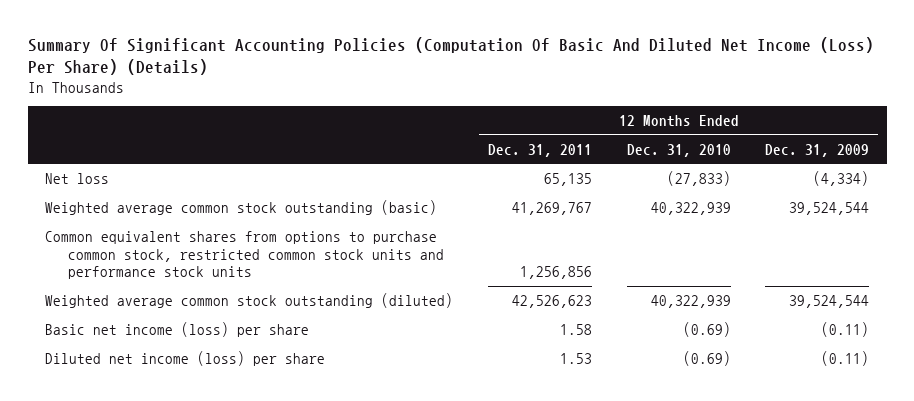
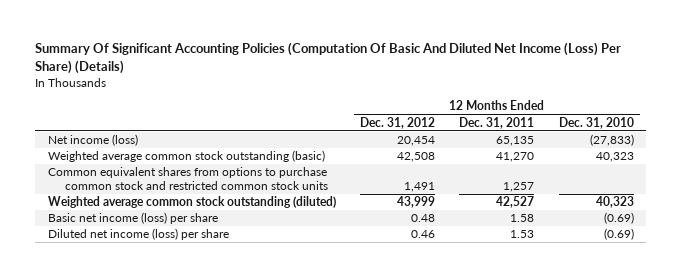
[765,143,870,157] Dec. 31, 2009 -> none
none -> [359,116,435,129] Dec. 31, 2012
[44,172,109,184] Net loss -> [47,134,138,147] Net income (loss)
[511,201,592,215] 41,269,767 -> [496,152,535,163] 41,270
[650,201,731,215] 40,322,939 -> [595,152,634,163] 40,323
[44,230,444,280] Common equivalent shares from options to purchase common stock, restricted common stock units and performance stock units -> [47,167,328,190] Common equivalent shares from options to purchase common stock and restricted common stock units
[519,266,592,280] 1,256,856 -> [503,181,535,192] 1,257
[511,294,592,308] 42,526,623 -> [496,196,535,209] 42,527
[650,294,731,308] 40,322,939 -> [595,196,634,209] 40,323

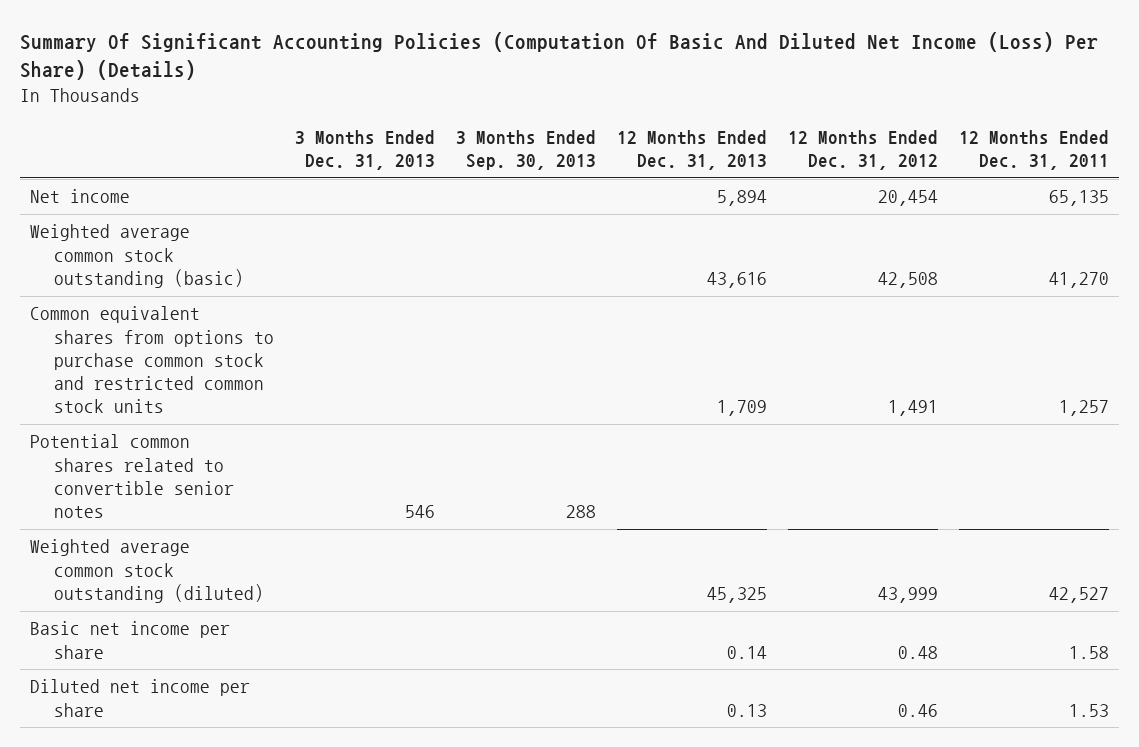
[558,116,634,129] Dec. 31, 2010 -> none
none -> [294,129,435,171] 3 Months Ended Dec. 31, 2013
none -> [455,129,596,171] 3 Months Ended Sep. 30, 2013
none -> [616,129,767,171] 12 Months Ended Dec. 31, 2013
[47,134,138,147] Net income (loss) -> [29,189,130,204] Net income
none -> [29,434,234,518] Potential common shares related to convertible senior notes
[47,212,218,225] Basic net income (loss) per share -> [29,621,230,659] Basic net income per share
[47,228,229,241] Diluted net income (loss) per share -> [29,679,250,717] Diluted net income per share

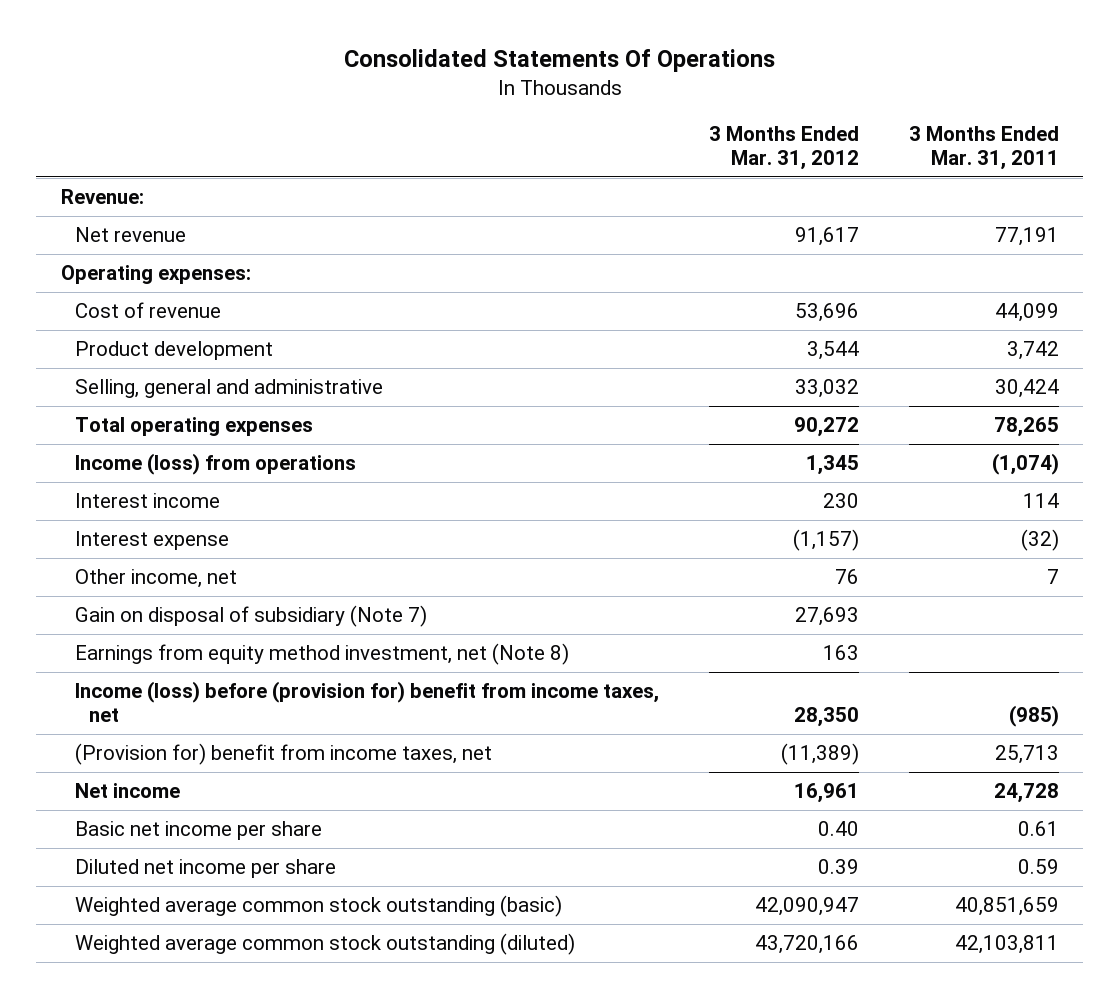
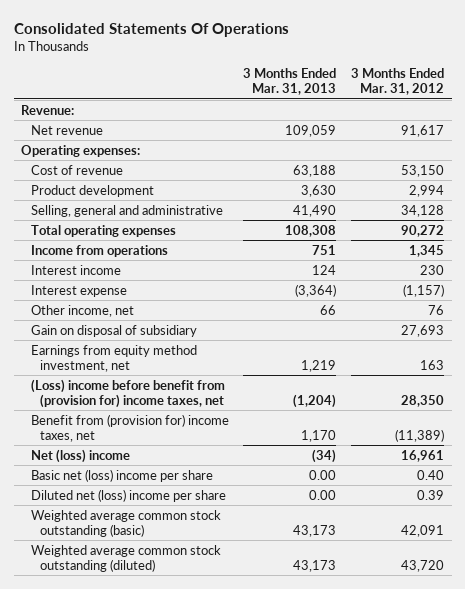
[908,125,1059,171] 3 Months Ended Mar. 31, 2011 -> none
none -> [243,68,337,96] 3 Months Ended Mar. 31, 2013
[794,302,859,322] 53,696 -> [401,164,445,177] 53,150
[806,340,859,360] 3,544 -> [409,184,445,197] 2,994
[794,378,859,398] 33,032 -> [401,204,445,217] 34,128
[75,452,357,475] Income (loss) from operations -> [30,244,168,257] Income from operations
[75,604,428,627] Gain on disposal of subsidiary (Note 7) -> [30,324,197,337] Gain on disposal of subsidiary
[75,642,570,665] Earnings from equity method investment, net (Note 8) -> [30,344,197,372] Earnings from equity method investment, net
[75,680,660,723] Income (loss) before (provision for) benefit from income taxes, net -> [30,378,225,408] (Loss) income before benefit from (provision for) income taxes, net
[75,742,493,765] (Provision for) benefit from income taxes, net -> [30,413,229,442] Benefit from (provision for) income taxes, net
[75,782,181,798] Net income -> [30,448,130,463] Net (loss) income
[75,820,323,840] Basic net income per share -> [30,468,213,482] Basic net (loss) income per share
[75,858,337,878] Diluted net income per share -> [30,488,226,502] Diluted net (loss) income per share
[754,896,859,916] 42,090,947 -> [401,524,445,537] 42,091
[754,934,859,954] 43,720,166 -> [401,559,445,572] 43,720

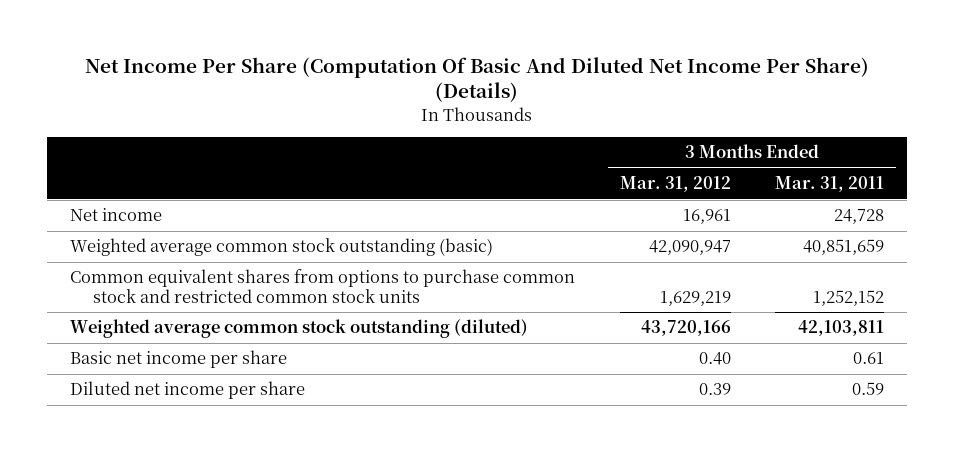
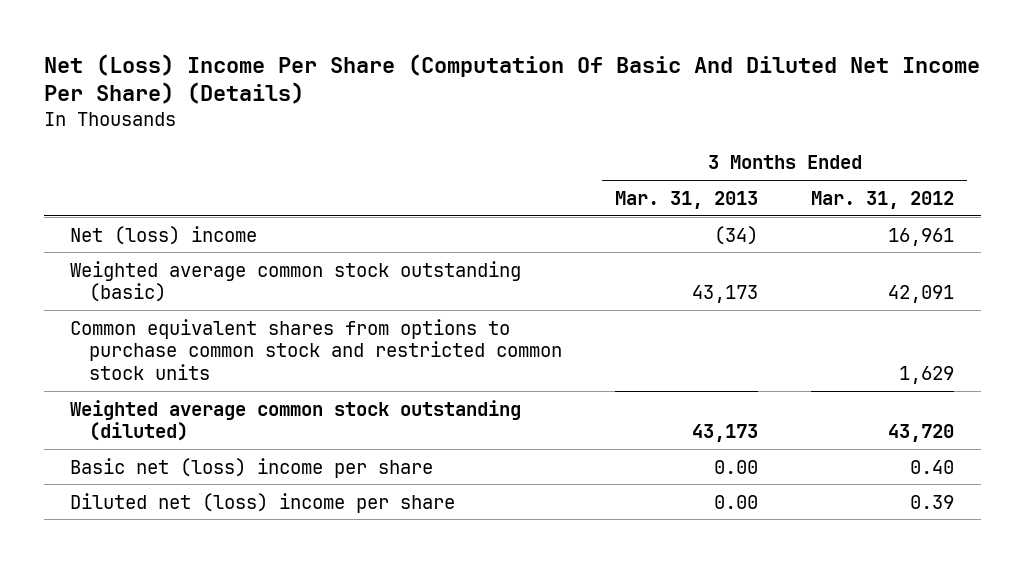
[85,56,870,103] Net Income Per Share (Computation Of Basic And Diluted Net Income Per Share) (Details) -> [43,53,980,105] Net (Loss) Income Per Share (Computation Of Basic And Diluted Net Income Per Share) (Details)
[775,176,885,193] Mar. 31, 2011 -> none
none -> [615,190,759,209] Mar. 31, 2013
[69,208,162,222] Net income -> [70,225,258,245] Net (loss) income
[648,240,731,256] 42,090,947 -> [888,285,955,304] 42,091
[659,290,731,306] 1,629,219 -> [899,365,955,384] 1,629
[640,320,731,337] 43,720,166 -> [888,424,955,443] 43,720
[69,350,287,369] Basic net income per share -> [70,457,434,478] Basic net (loss) income per share
[69,381,305,400] Diluted net income per share -> [70,492,456,513] Diluted net (loss) income per share

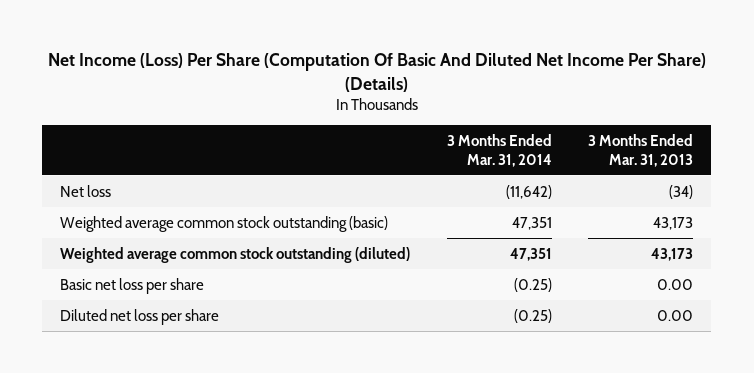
[43,53,980,105] Net (Loss) Income Per Share (Computation Of Basic And Diluted Net Income Per Share) (Details) -> [47,52,706,92] Net Income (Loss) Per Share (Computation Of Basic And Diluted Net Income Per Share) (Details)
[811,190,955,209] Mar. 31, 2012 -> none
none -> [446,134,552,167] 3 Months Ended Mar. 31, 2014
[70,225,258,245] Net (loss) income -> [60,184,112,197] Net loss
[70,318,563,380] Common equivalent shares from options to purchase common stock and restricted common stock units -> none
[70,457,434,478] Basic net (loss) income per share -> [60,277,205,294] Basic net loss per share
[70,492,456,513] Diluted net (loss) income per share -> [60,308,220,325] Diluted net loss per share

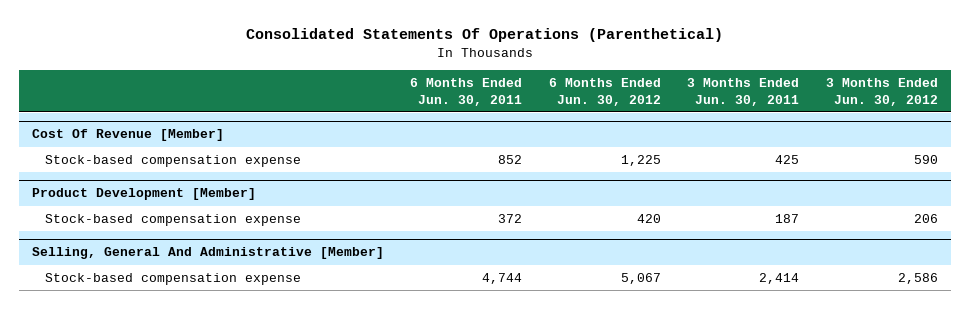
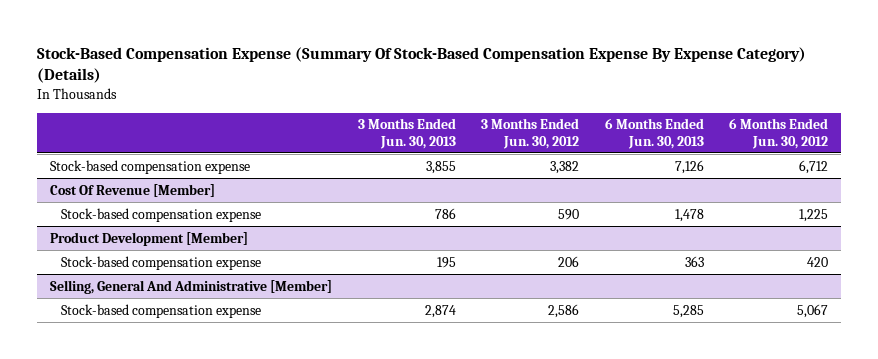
[245,28,723,43] Consolidated Statements Of Operations (Parenthetical) -> [37,46,807,84] Stock-Based Compensation Expense (Summary Of Stock-Based Compensation Expense By Expense Category) (Details)
[410,77,523,106] 6 Months Ended Jun. 30, 2011 -> none
[687,77,800,106] 3 Months Ended Jun. 30, 2011 -> none
none -> [357,118,456,149] 3 Months Ended Jun. 30, 2013
none -> [604,118,704,149] 6 Months Ended Jun. 30, 2013
none -> [50,159,251,174] Stock-based compensation expense

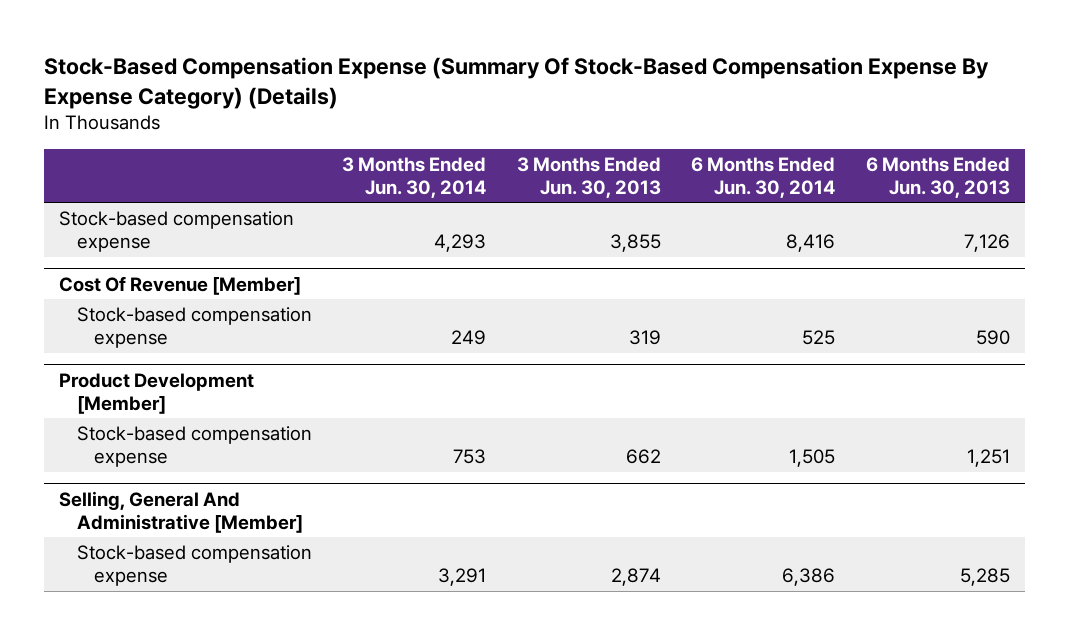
[481,118,580,149] 3 Months Ended Jun. 30, 2012 -> none
[728,118,828,149] 6 Months Ended Jun. 30, 2012 -> none
none -> [342,156,487,198] 3 Months Ended Jun. 30, 2014
none -> [691,156,836,198] 6 Months Ended Jun. 30, 2014
[434,207,456,219] 786 -> [628,330,661,346] 319
[674,208,704,222] 1,478 -> [976,330,1011,346] 590
[436,256,456,268] 195 -> [625,449,661,465] 662
[684,255,704,267] 363 -> [967,449,1011,468] 1,251

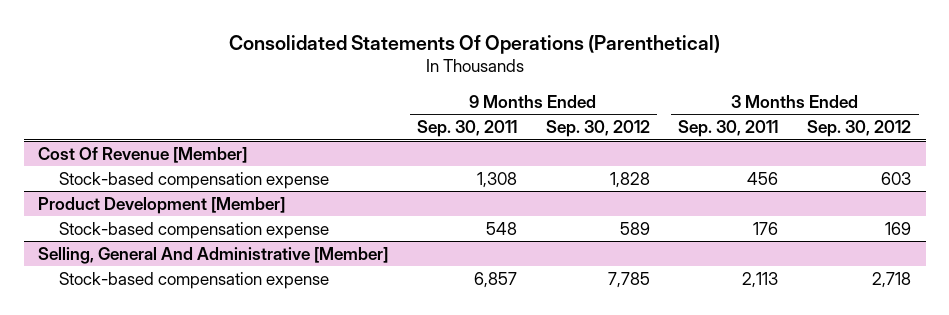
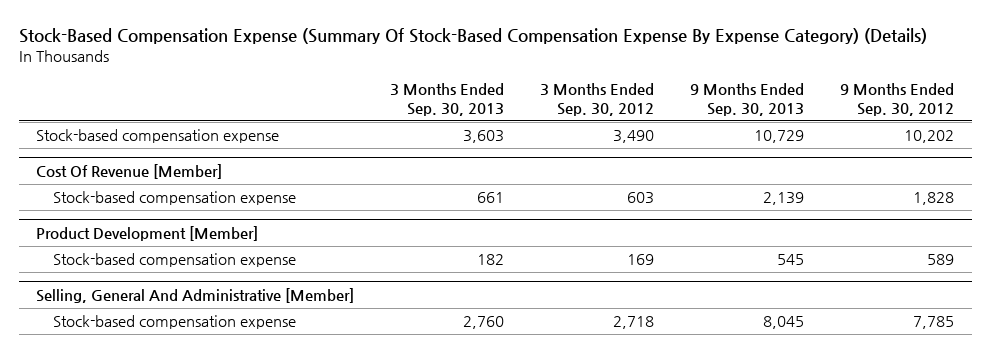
[228,34,720,54] Consolidated Statements Of Operations (Parenthetical) -> [18,28,927,45] Stock-Based Compensation Expense (Summary Of Stock-Based Compensation Expense By Expense Category) (Details)
[416,120,517,138] Sep. 30, 2011 -> none
[678,120,779,138] Sep. 30, 2011 -> none
none -> [390,83,505,116] 3 Months Ended Sep. 30, 2013
none -> [689,83,804,116] 9 Months Ended Sep. 30, 2013
none -> [36,129,280,144] Stock-based compensation expense

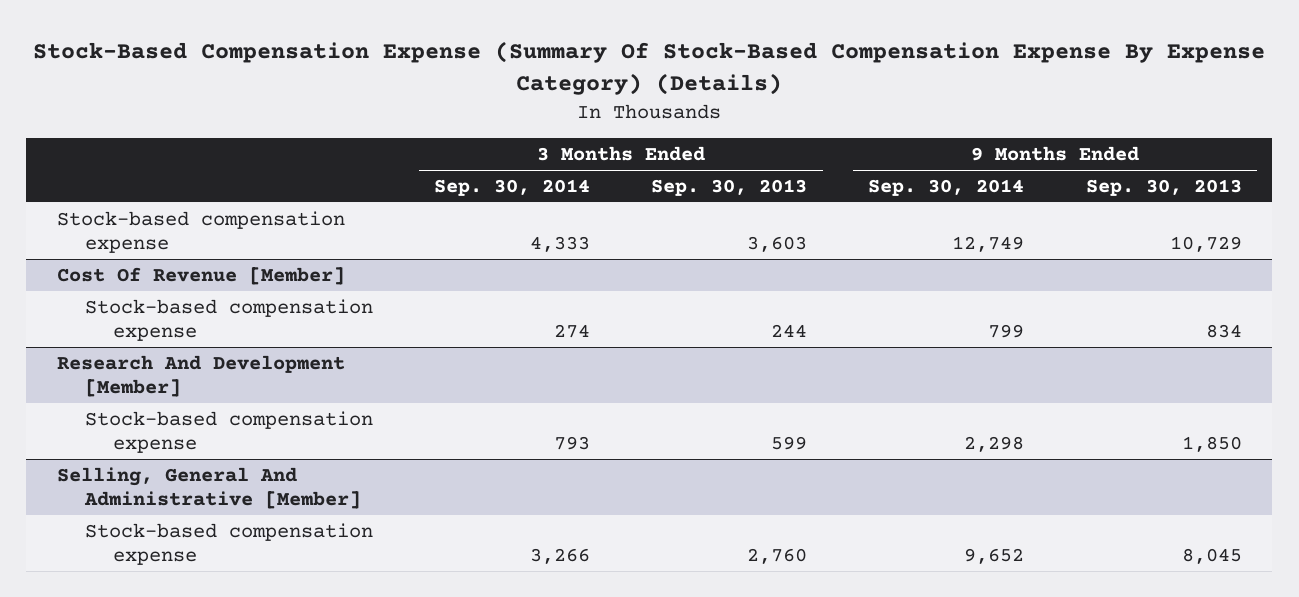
[540,83,655,116] 3 Months Ended Sep. 30, 2012 -> none
[839,83,954,116] 9 Months Ended Sep. 30, 2012 -> none
none -> [434,178,591,196] Sep. 30, 2014
none -> [868,178,1025,196] Sep. 30, 2014
[36,225,259,241] Product Development [Member] -> none
[477,192,505,204] 661 -> [771,323,808,337] 244
[762,192,804,206] 2,139 -> [1205,323,1242,338] 834
none -> [57,354,346,397] Research And Development [Member]
[477,254,505,266] 182 -> [771,435,808,450] 599
[776,254,804,266] 545 -> [1181,435,1242,452] 1,850

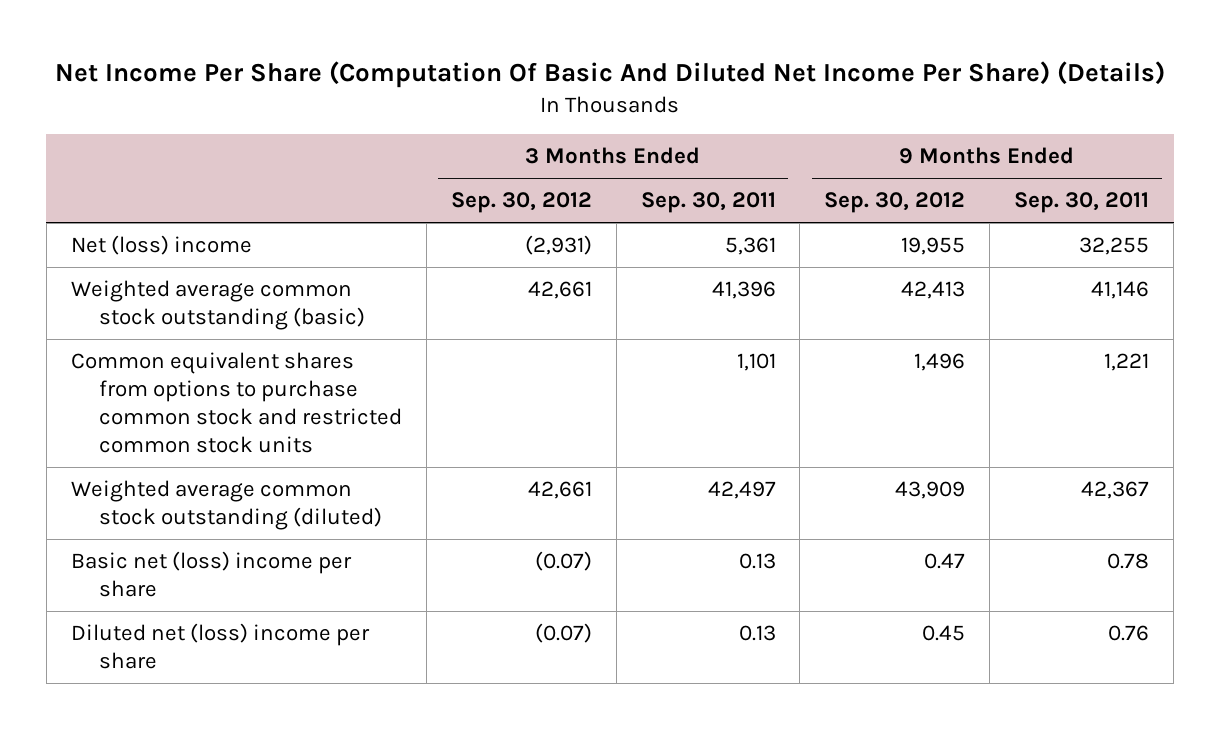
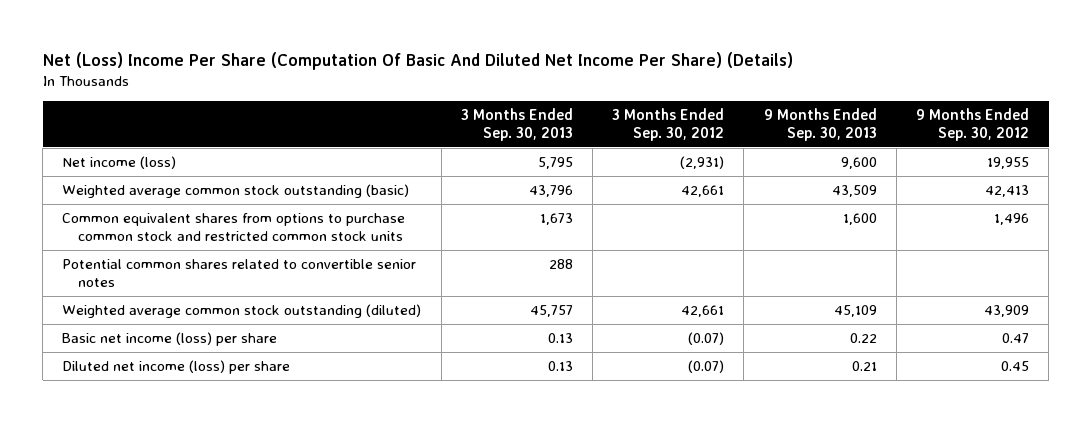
[54,61,1165,89] Net Income Per Share (Computation Of Basic And Diluted Net Income Per Share) (Details) -> [42,51,793,70] Net (Loss) Income Per Share (Computation Of Basic And Diluted Net Income Per Share) (Details)
[640,192,776,214] Sep. 30, 2011 -> none
[1014,192,1150,214] Sep. 30, 2011 -> none
none -> [460,107,573,141] 3 Months Ended Sep. 30, 2013
none -> [763,107,877,141] 9 Months Ended Sep. 30, 2013
[70,235,252,256] Net (loss) income -> [62,155,177,169] Net income (loss)
none -> [62,258,417,288] Potential common shares related to convertible senior notes
[70,551,352,598] Basic net (loss) income per share -> [62,331,278,346] Basic net income (loss) per share
[70,623,370,670] Diluted net (loss) income per share -> [62,359,291,374] Diluted net income (loss) per share

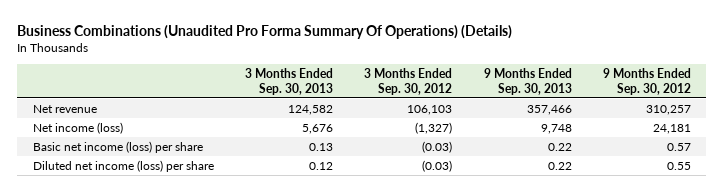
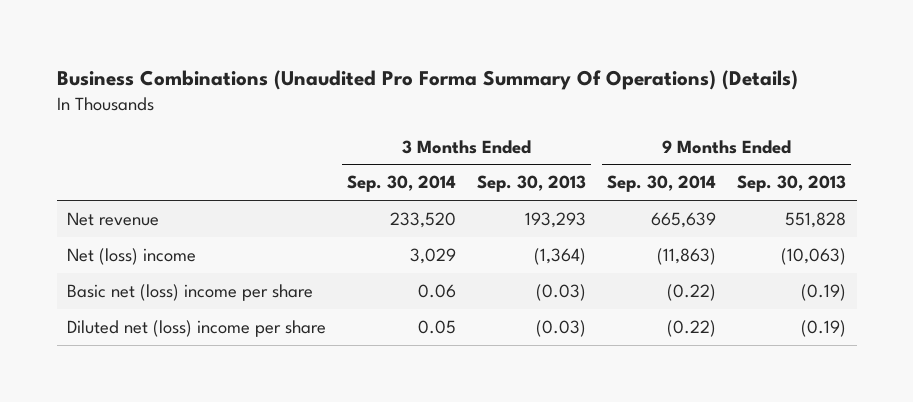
[364,67,453,95] 3 Months Ended Sep. 30, 2012 -> none
[602,67,691,95] 9 Months Ended Sep. 30, 2012 -> none
none -> [347,175,457,193] Sep. 30, 2014
none -> [607,175,717,193] Sep. 30, 2014
[288,104,334,115] 124,582 -> [525,212,587,229] 193,293
[526,104,572,115] 357,466 -> [785,212,847,229] 551,828
[32,121,123,134] Net income (loss) -> [67,248,197,266] Net (loss) income
[302,123,334,134] 5,676 -> [534,248,587,266] (1,364)
[540,123,572,134] 9,748 -> [781,248,847,266] (10,063)
[32,140,203,153] Basic net income (loss) per share -> [67,284,314,302] Basic net (loss) income per share
[309,142,334,151] 0.13 -> [536,284,587,302] (0.03)
[547,142,572,151] 0.22 -> [801,284,847,302] (0.19)
[32,159,214,172] Diluted net income (loss) per share -> [67,320,327,338] Diluted net (loss) income per share
[309,161,334,170] 0.12 -> [536,320,587,338] (0.03)
[547,161,572,170] 0.22 -> [801,320,847,338] (0.19)

